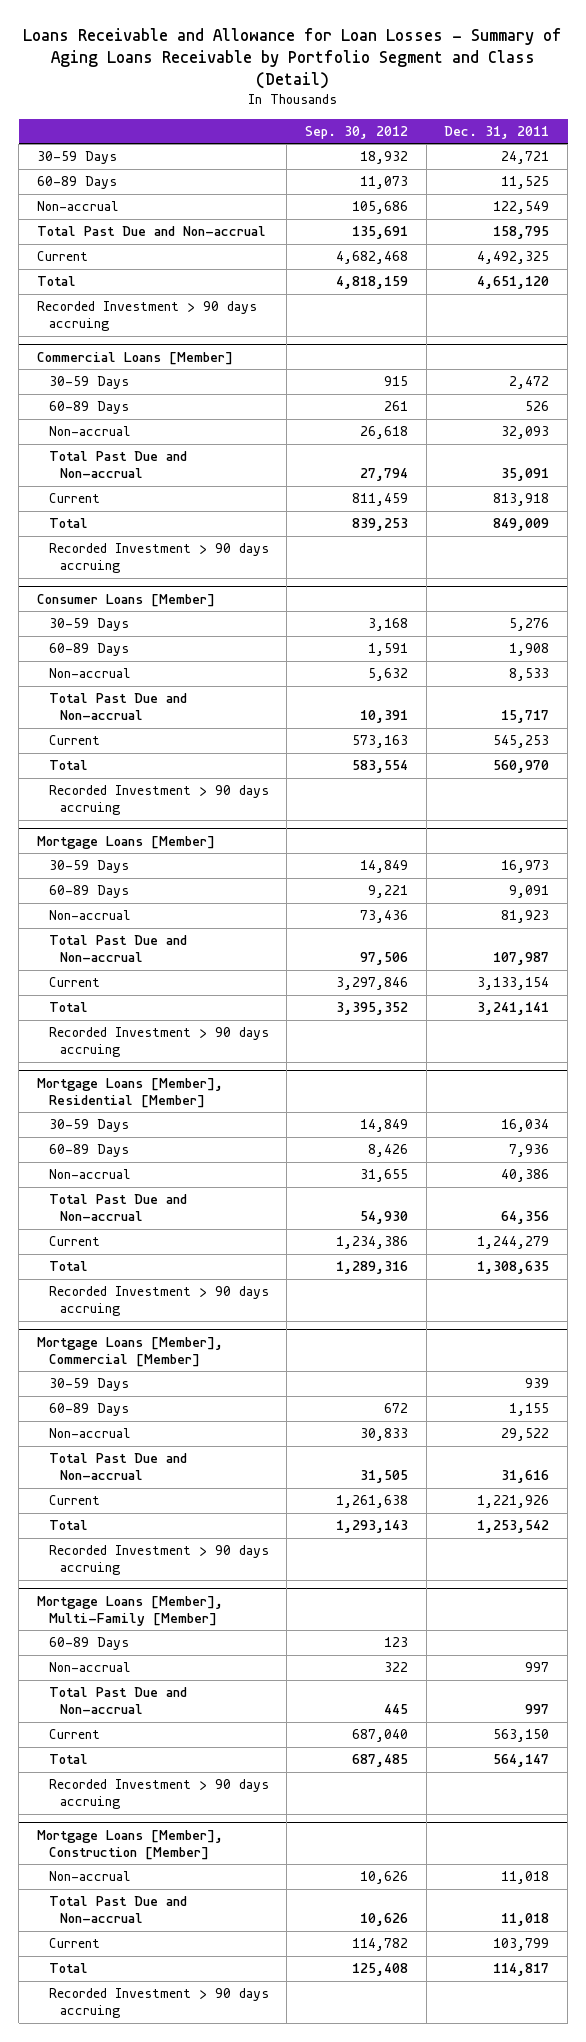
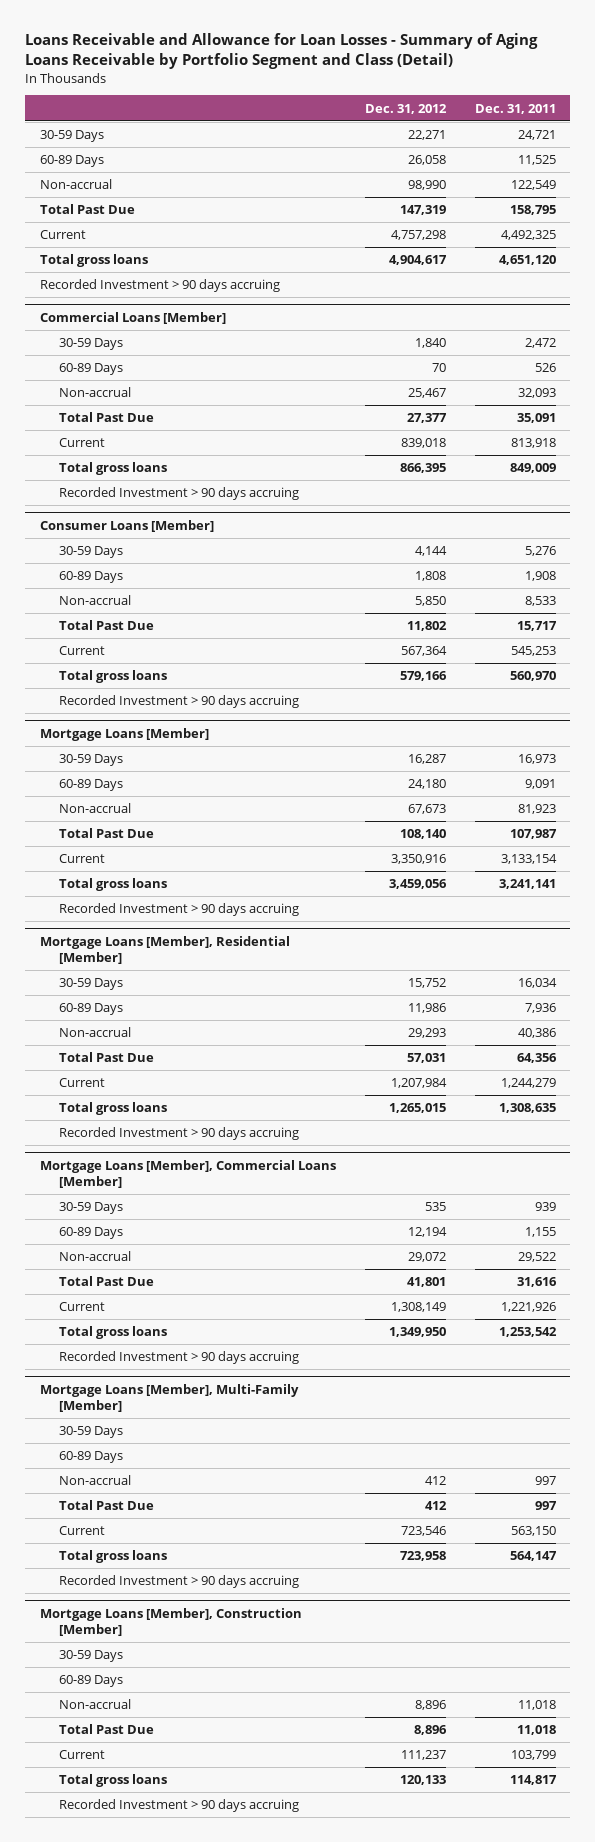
[304,125,408,139] Sep. 30, 2012 -> none
none -> [364,103,447,114] Dec. 31, 2012
[36,226,266,237] Total Past Due and Non-accrual -> [39,204,135,215] Total Past Due
[36,276,76,287] Total -> [39,254,148,268] Total gross loans
[48,451,187,479] Total Past Due and Non-accrual -> [58,412,154,423] Total Past Due
[48,518,88,529] Total -> [58,462,167,476] Total gross loans
[48,693,187,721] Total Past Due and Non-accrual -> [58,620,154,631] Total Past Due
[48,760,88,771] Total -> [58,670,167,684] Total gross loans
[48,935,187,963] Total Past Due and Non-accrual -> [58,828,154,839] Total Past Due
[48,1002,88,1013] Total -> [58,878,167,892] Total gross loans
[48,1194,187,1222] Total Past Due and Non-accrual -> [58,1052,154,1063] Total Past Due
[48,1261,88,1272] Total -> [58,1102,167,1116] Total gross loans
[36,1336,223,1368] Mortgage Loans [Member], Commercial [Member] -> [39,1160,336,1189] Mortgage Loans [Member], Commercial Loans [Member]
[48,1453,187,1481] Total Past Due and Non-accrual -> [58,1276,154,1287] Total Past Due
[48,1520,88,1531] Total -> [58,1326,167,1340] Total gross loans
none -> [58,1426,123,1439] 30-59 Days
[48,1687,187,1715] Total Past Due and Non-accrual -> [58,1500,154,1511] Total Past Due
[48,1754,88,1765] Total -> [58,1550,167,1564] Total gross loans
none -> [58,1650,123,1663] 30-59 Days
none -> [58,1675,123,1688] 60-89 Days
[48,1896,187,1924] Total Past Due and Non-accrual -> [58,1724,154,1735] Total Past Due
[48,1963,88,1974] Total -> [58,1774,167,1788] Total gross loans

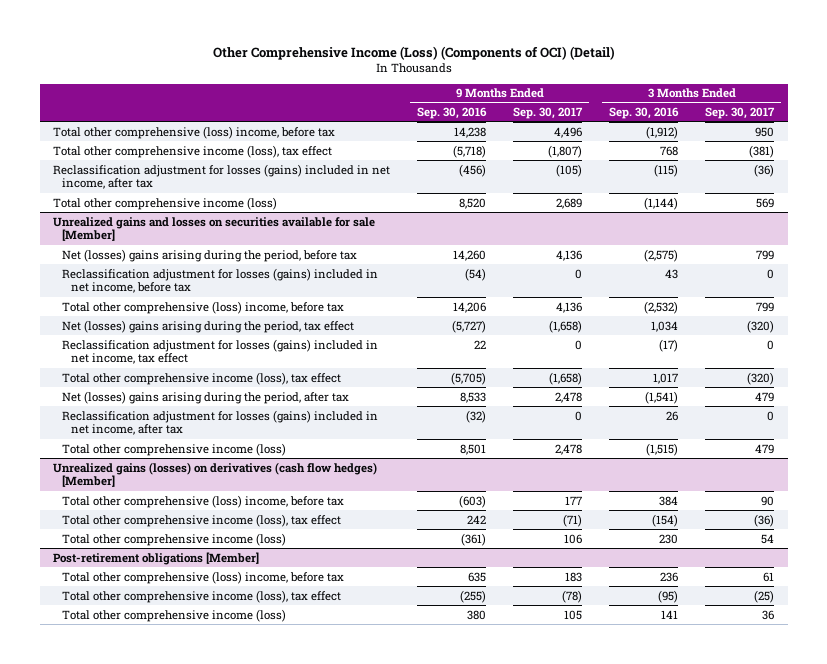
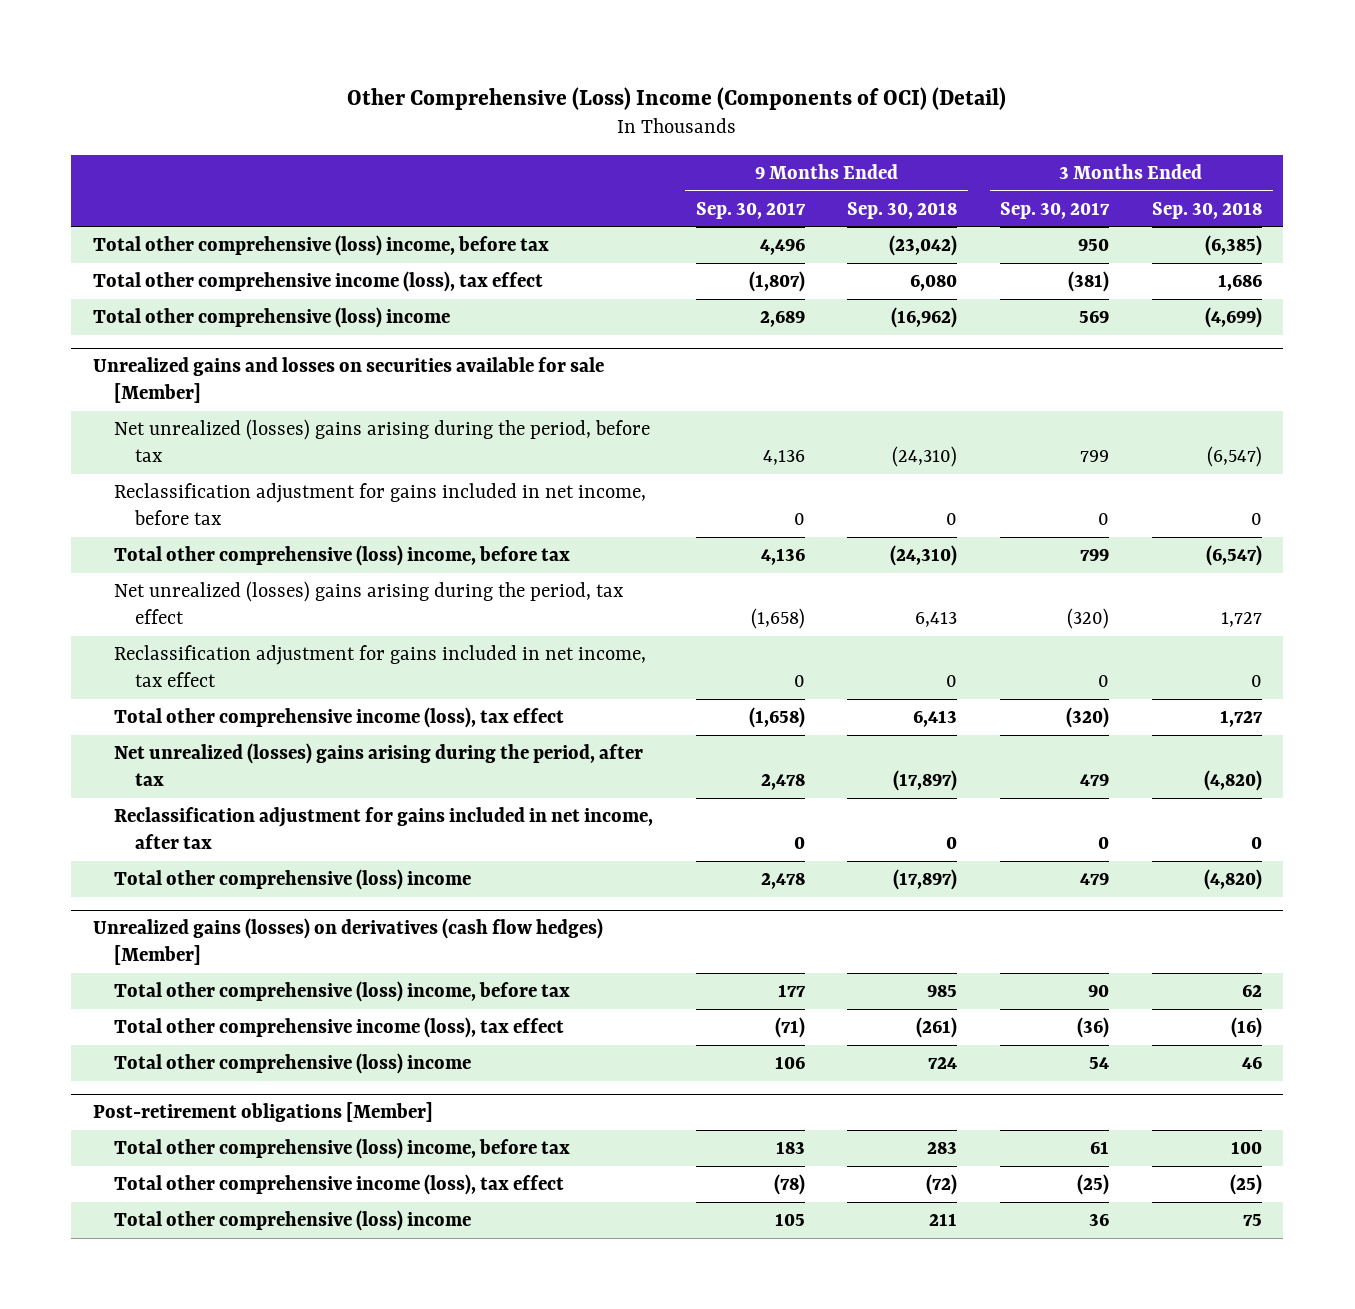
[212,46,615,61] Other Comprehensive Income (Loss) (Components of OCI) (Detail) -> [347,86,1007,110] Other Comprehensive (Loss) Income (Components of OCI) (Detail)
[417,107,488,120] Sep. 30, 2016 -> none
[609,107,680,120] Sep. 30, 2016 -> none
none -> [847,201,958,219] Sep. 30, 2018
none -> [1152,201,1263,219] Sep. 30, 2018
[53,163,391,190] Reclassification adjustment for losses (gains) included in net income, after tax -> none
[53,196,278,210] Total other comprehensive income (loss) -> [92,307,450,329] Total other comprehensive (loss) income
[62,248,358,262] Net (losses) gains arising during the period, before tax -> [113,419,650,462] Net unrealized (losses) gains arising during the period, before tax
[62,267,379,294] Reclassification adjustment for losses (gains) included in net income, before tax -> [113,483,646,525] Reclassification adjustment for gains included in net income, before tax
[62,319,355,333] Net (losses) gains arising during the period, tax effect -> [113,581,623,624] Net unrealized (losses) gains arising during the period, tax effect
[62,338,379,365] Reclassification adjustment for losses (gains) included in net income, tax effect -> [113,645,646,687] Reclassification adjustment for gains included in net income, tax effect
[62,390,350,404] Net (losses) gains arising during the period, after tax -> [113,743,643,786] Net unrealized (losses) gains arising during the period, after tax
[62,409,379,436] Reclassification adjustment for losses (gains) included in net income, after tax -> [113,807,653,849] Reclassification adjustment for gains included in net income, after tax
[62,442,287,456] Total other comprehensive income (loss) -> [113,869,471,891] Total other comprehensive (loss) income
[62,532,287,546] Total other comprehensive income (loss) -> [113,1053,471,1075] Total other comprehensive (loss) income
[62,608,287,622] Total other comprehensive income (loss) -> [113,1210,471,1232] Total other comprehensive (loss) income

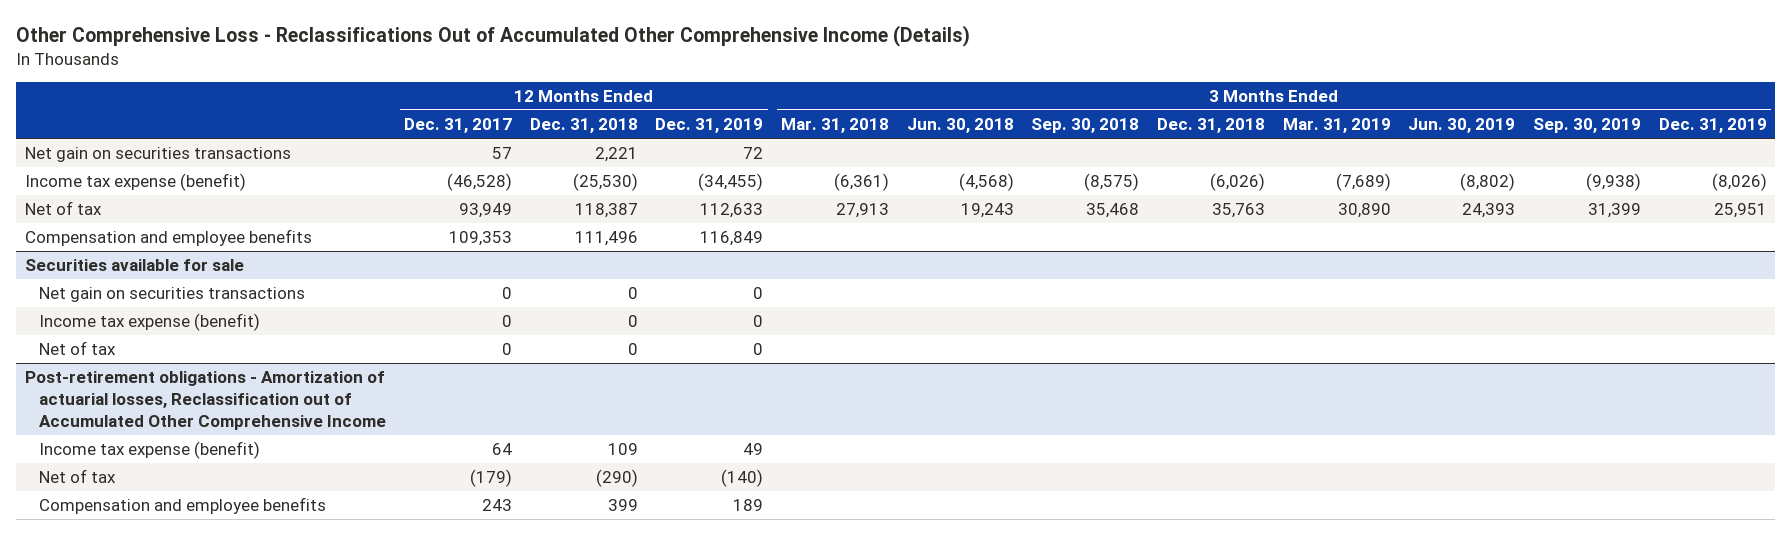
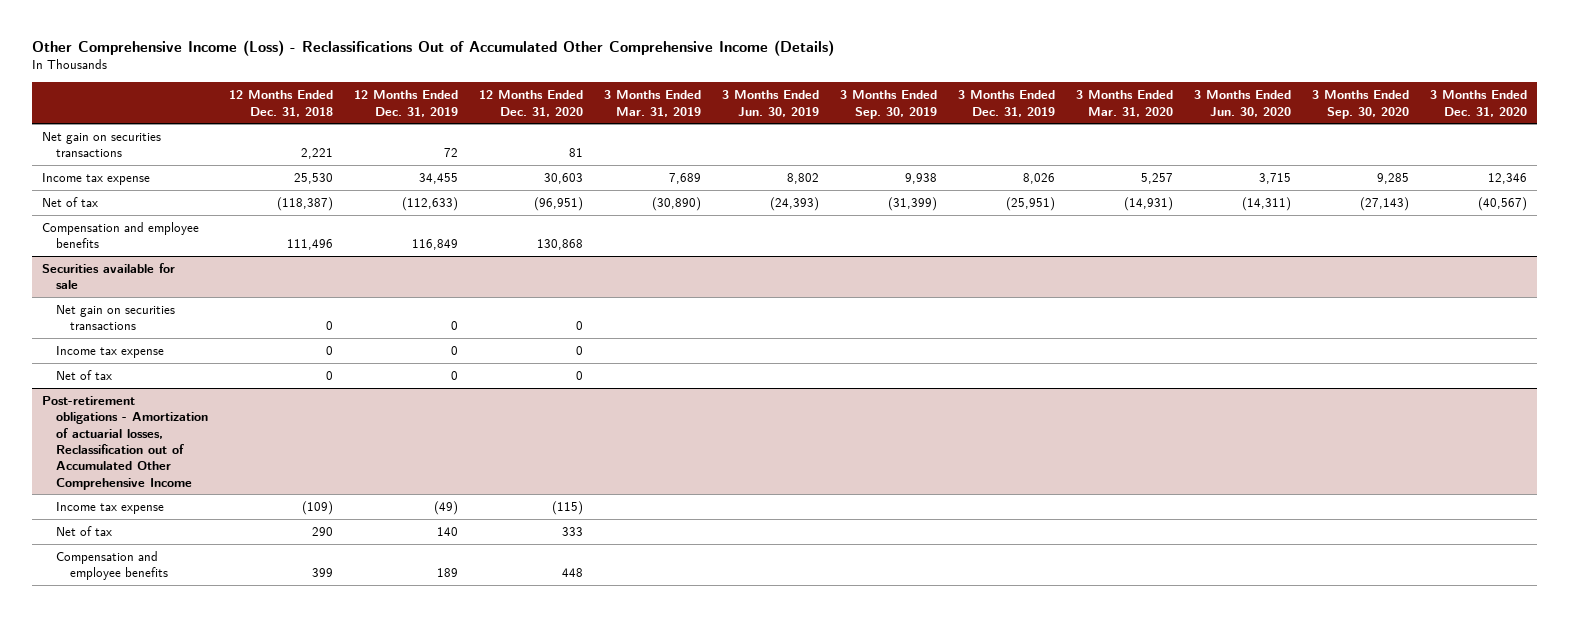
[15,25,970,48] Other Comprehensive Loss - Reclassifications Out of Accumulated Other Comprehensive Income (Details) -> [31,39,834,56] Other Comprehensive Income (Loss) - Reclassifications Out of Accumulated Other Comprehensive Income (Details)
[403,118,512,134] Dec. 31, 2017 -> none
[780,118,889,134] Mar. 31, 2018 -> none
[906,118,1014,134] Jun. 30, 2018 -> none
[1031,118,1140,134] Sep. 30, 2018 -> none
[1156,118,1265,134] Dec. 31, 2018 -> none
none -> [479,90,584,117] 12 Months Ended Dec. 31, 2020
none -> [1075,90,1173,117] 3 Months Ended Mar. 31, 2020
none -> [1193,90,1291,117] 3 Months Ended Jun. 30, 2020
none -> [1311,90,1409,119] 3 Months Ended Sep. 30, 2020
none -> [1429,90,1527,117] 3 Months Ended Dec. 31, 2020
[24,173,246,192] Income tax expense (benefit) -> [42,172,151,185] Income tax expense
[572,173,638,192] (25,530) -> [294,172,334,184] 25,530
[698,173,764,192] (34,455) -> [419,172,459,184] 34,455
[1335,173,1391,192] (7,689) -> [669,172,702,184] 7,689
[1460,173,1516,192] (8,802) -> [787,172,820,184] 8,802
[1585,173,1641,192] (9,938) -> [904,172,937,184] 9,938
[1711,173,1767,192] (8,026) -> [1022,172,1055,184] 8,026
[574,203,638,219] 118,387 -> [277,196,334,211] (118,387)
[700,203,764,219] 112,633 -> [402,196,459,211] (112,633)
[1337,203,1391,219] 30,890 -> [652,196,702,211] (30,890)
[1462,203,1516,219] 24,393 -> [770,196,820,211] (24,393)
[1587,203,1641,219] 31,399 -> [887,196,937,211] (31,399)
[1713,203,1767,219] 25,951 -> [1005,196,1055,211] (25,951)
[39,313,261,332] Income tax expense (benefit) -> [56,345,165,358] Income tax expense
[39,441,261,460] Income tax expense (benefit) -> [56,501,165,514] Income tax expense
[607,443,638,456] 109 -> [302,500,334,515] (109)
[743,443,764,456] 49 -> [434,500,459,515] (49)
[595,469,638,488] (290) -> [312,526,334,536] 290
[721,469,764,488] (140) -> [437,526,459,536] 140

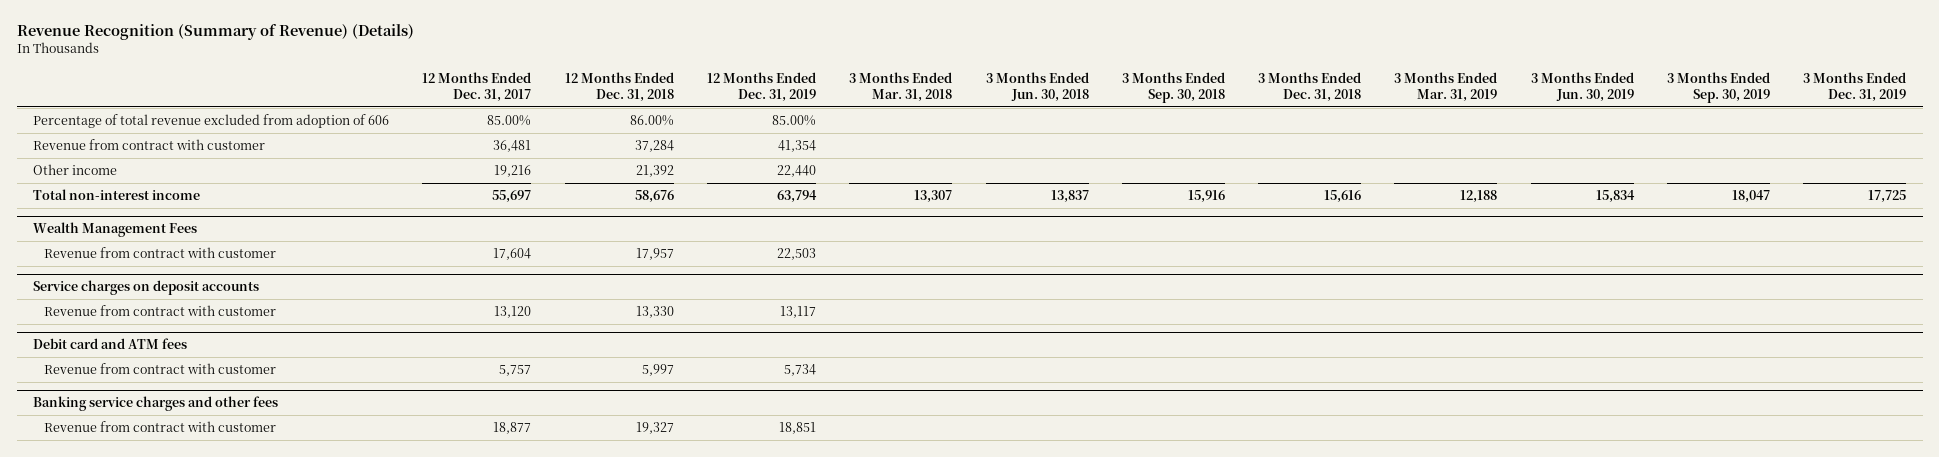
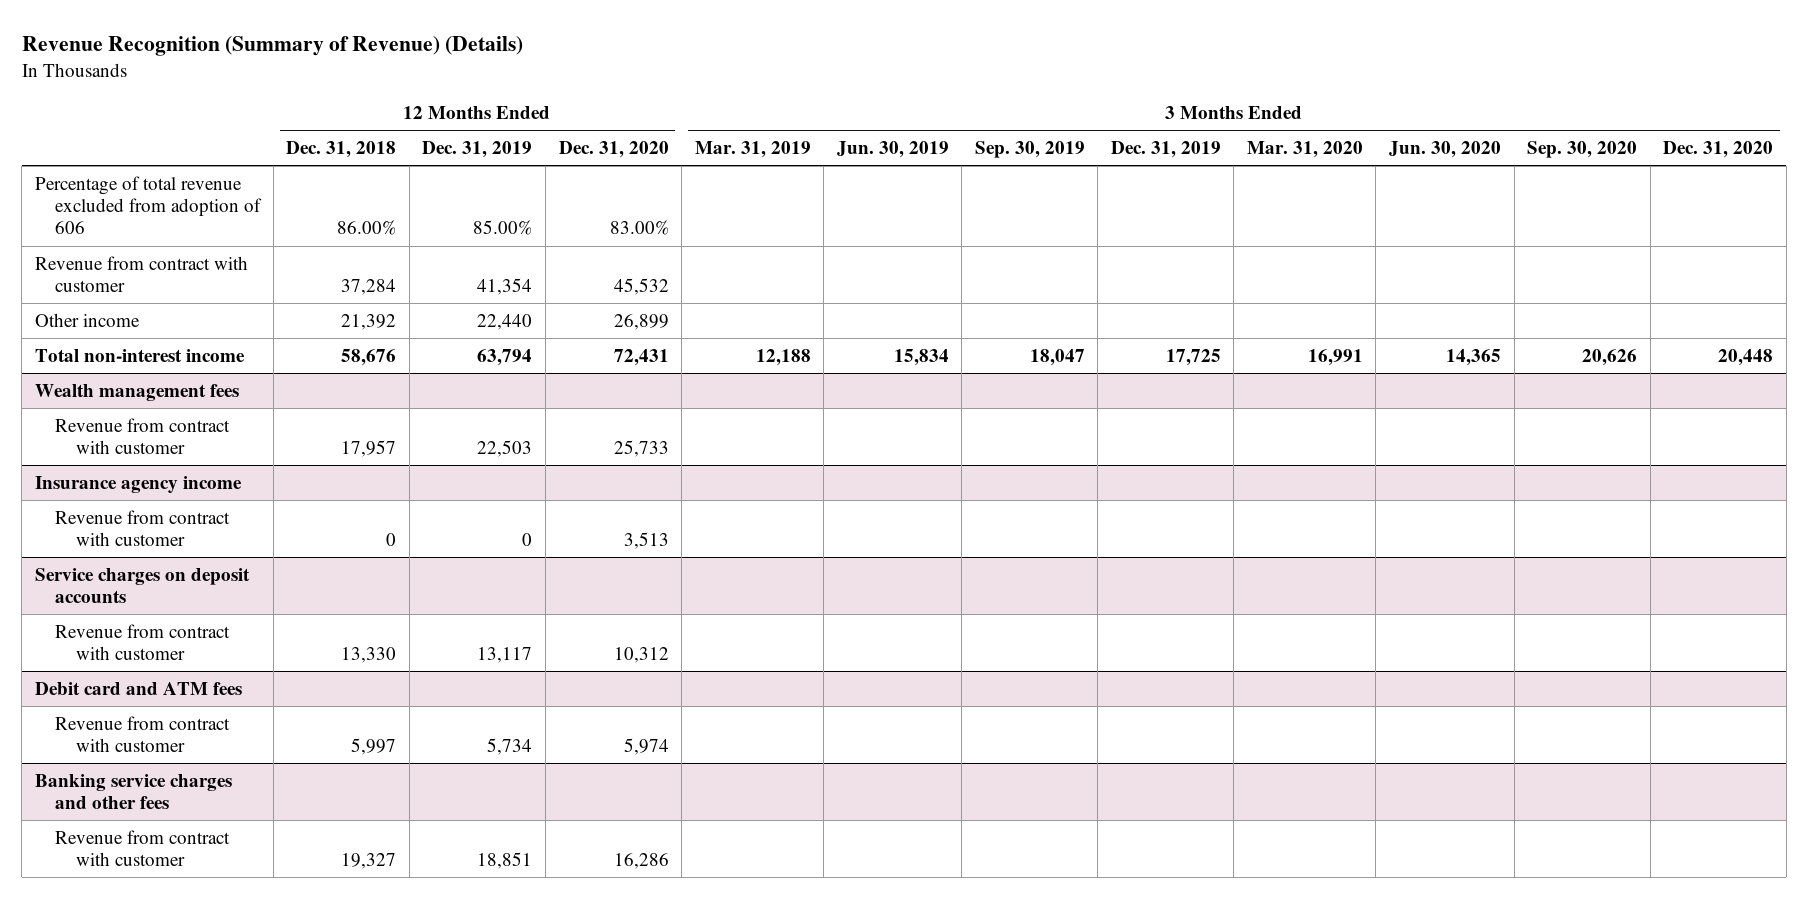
[422,71,532,102] 12 Months Ended Dec. 31, 2017 -> none
[849,71,953,102] 3 Months Ended Mar. 31, 2018 -> none
[985,71,1089,102] 3 Months Ended Jun. 30, 2018 -> none
[1121,71,1225,103] 3 Months Ended Sep. 30, 2018 -> none
[1258,71,1362,102] 3 Months Ended Dec. 31, 2018 -> none
none -> [558,140,669,158] Dec. 31, 2020
none -> [1246,140,1363,158] Mar. 31, 2020
none -> [1389,140,1502,158] Jun. 30, 2020
none -> [1527,140,1638,158] Sep. 30, 2020
none -> [1663,140,1774,158] Dec. 31, 2020
[33,222,198,238] Wealth Management Fees -> [34,383,239,401] Wealth management fees
none -> [34,475,242,493] Insurance agency income
none -> [55,509,231,546] Revenue from contract with customer

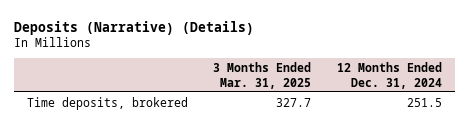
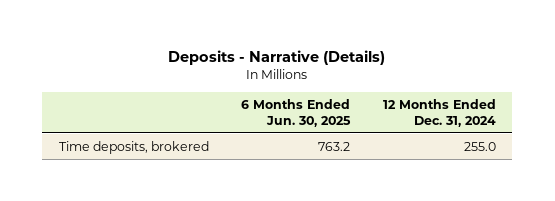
[14,20,255,35] Deposits (Narrative) (Details) -> [168,49,386,65] Deposits - Narrative (Details)
[213,61,312,89] 3 Months Ended Mar. 31, 2025 -> none
none -> [241,98,352,127] 6 Months Ended Jun. 30, 2025
[406,97,442,107] 251.5 -> [464,142,497,152] 255.0

